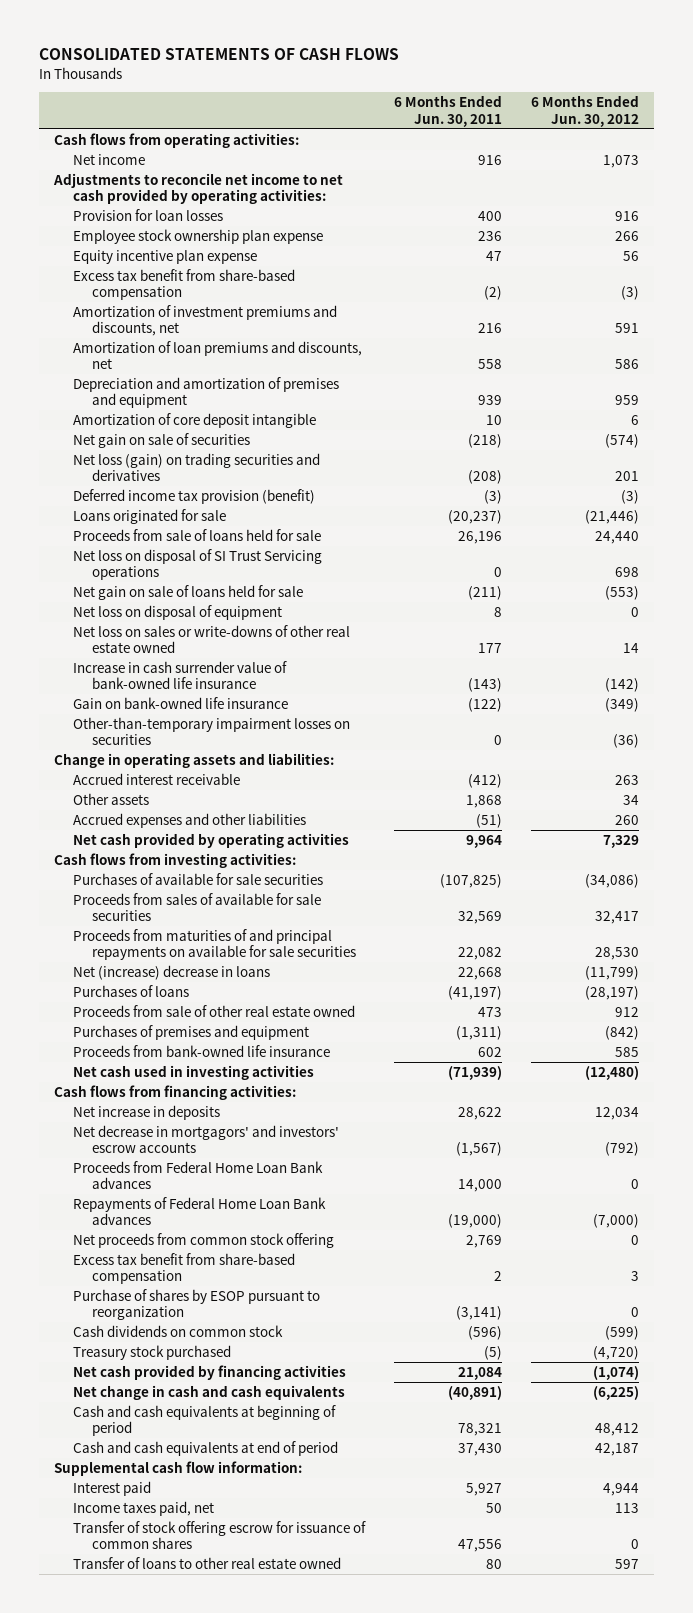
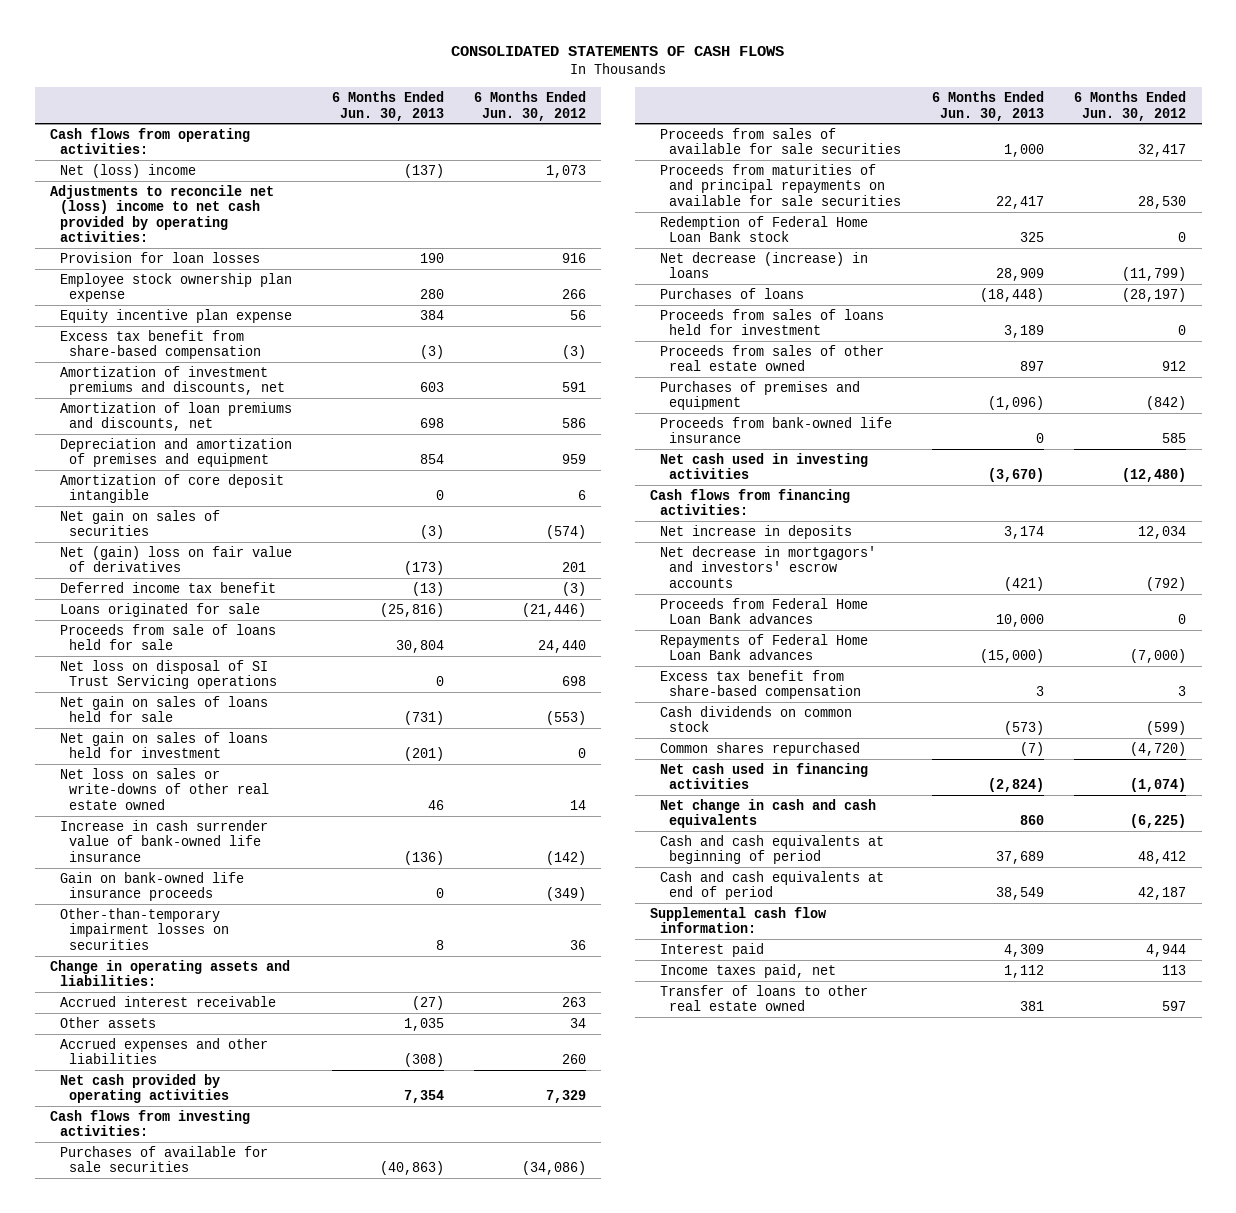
[394,95,503,127] 6 Months Ended Jun. 30, 2011 -> none
none -> [331,91,444,121] 6 Months Ended Jun. 30, 2013
[72,154,145,166] Net income -> [59,163,196,178] Net (loss) income
[52,173,343,205] Adjustments to reconcile net income to net cash provided by operating activities: -> [49,184,274,243] Adjustments to reconcile net (loss) income to net cash provided by operating activities:
[72,453,320,482] Net loss (gain) on trading securities and derivatives -> none
[72,433,250,449] Net gain on sale of securities -> [59,509,220,537] Net gain on sales of securities
none -> [59,545,292,573] Net (gain) loss on fair value of derivatives
[72,489,315,505] Deferred income tax provision (benefit) -> [59,581,276,593] Deferred income tax benefit
[72,605,282,621] Net loss on disposal of equipment -> none
[72,585,303,601] Net gain on sale of loans held for sale -> [59,695,268,723] Net gain on sales of loans held for sale
none -> [59,731,268,759] Net gain on sales of loans held for investment
[72,697,288,710] Gain on bank-owned life insurance -> [59,871,244,902] Gain on bank-owned life insurance proceeds
[613,734,640,749] (36) -> [570,939,587,950] 36
none -> [659,215,868,243] Redemption of Federal Home Loan Bank stock
[72,965,270,981] Net (increase) decrease in loans -> [659,251,868,279] Net decrease (increase) in loans
none -> [659,308,884,336] Proceeds from sales of loans held for investment
[72,1005,355,1018] Proceeds from sale of other real estate owned -> [659,344,884,372] Proceeds from sales of other real estate owned
[72,1233,334,1249] Net proceeds from common stock offering -> none
[72,1289,320,1321] Purchase of shares by ESOP pursuant to reorganization -> none
[72,1345,231,1361] Treasury stock purchased -> [659,741,860,756] Common shares repurchased
[72,1365,346,1381] Net cash provided by financing activities -> [659,762,868,790] Net cash used in financing activities
[72,1521,366,1550] Transfer of stock offering escrow for issuance of common shares -> none

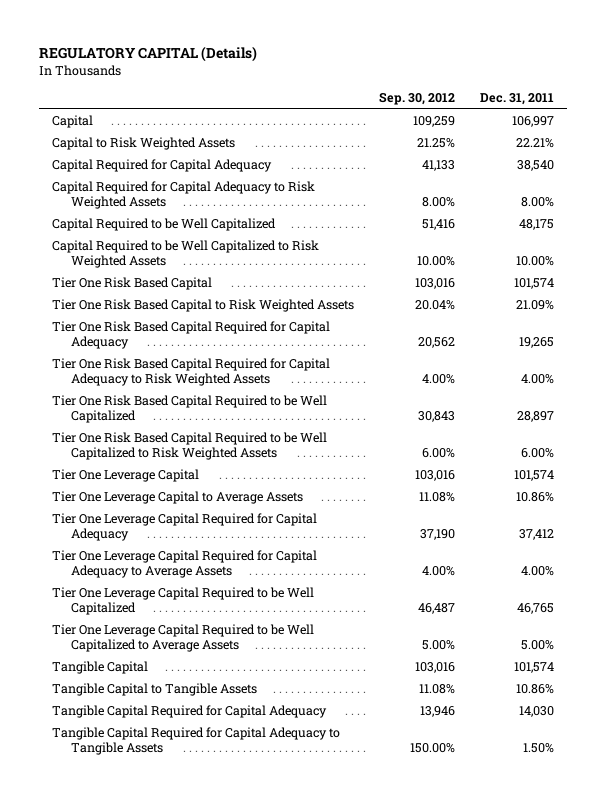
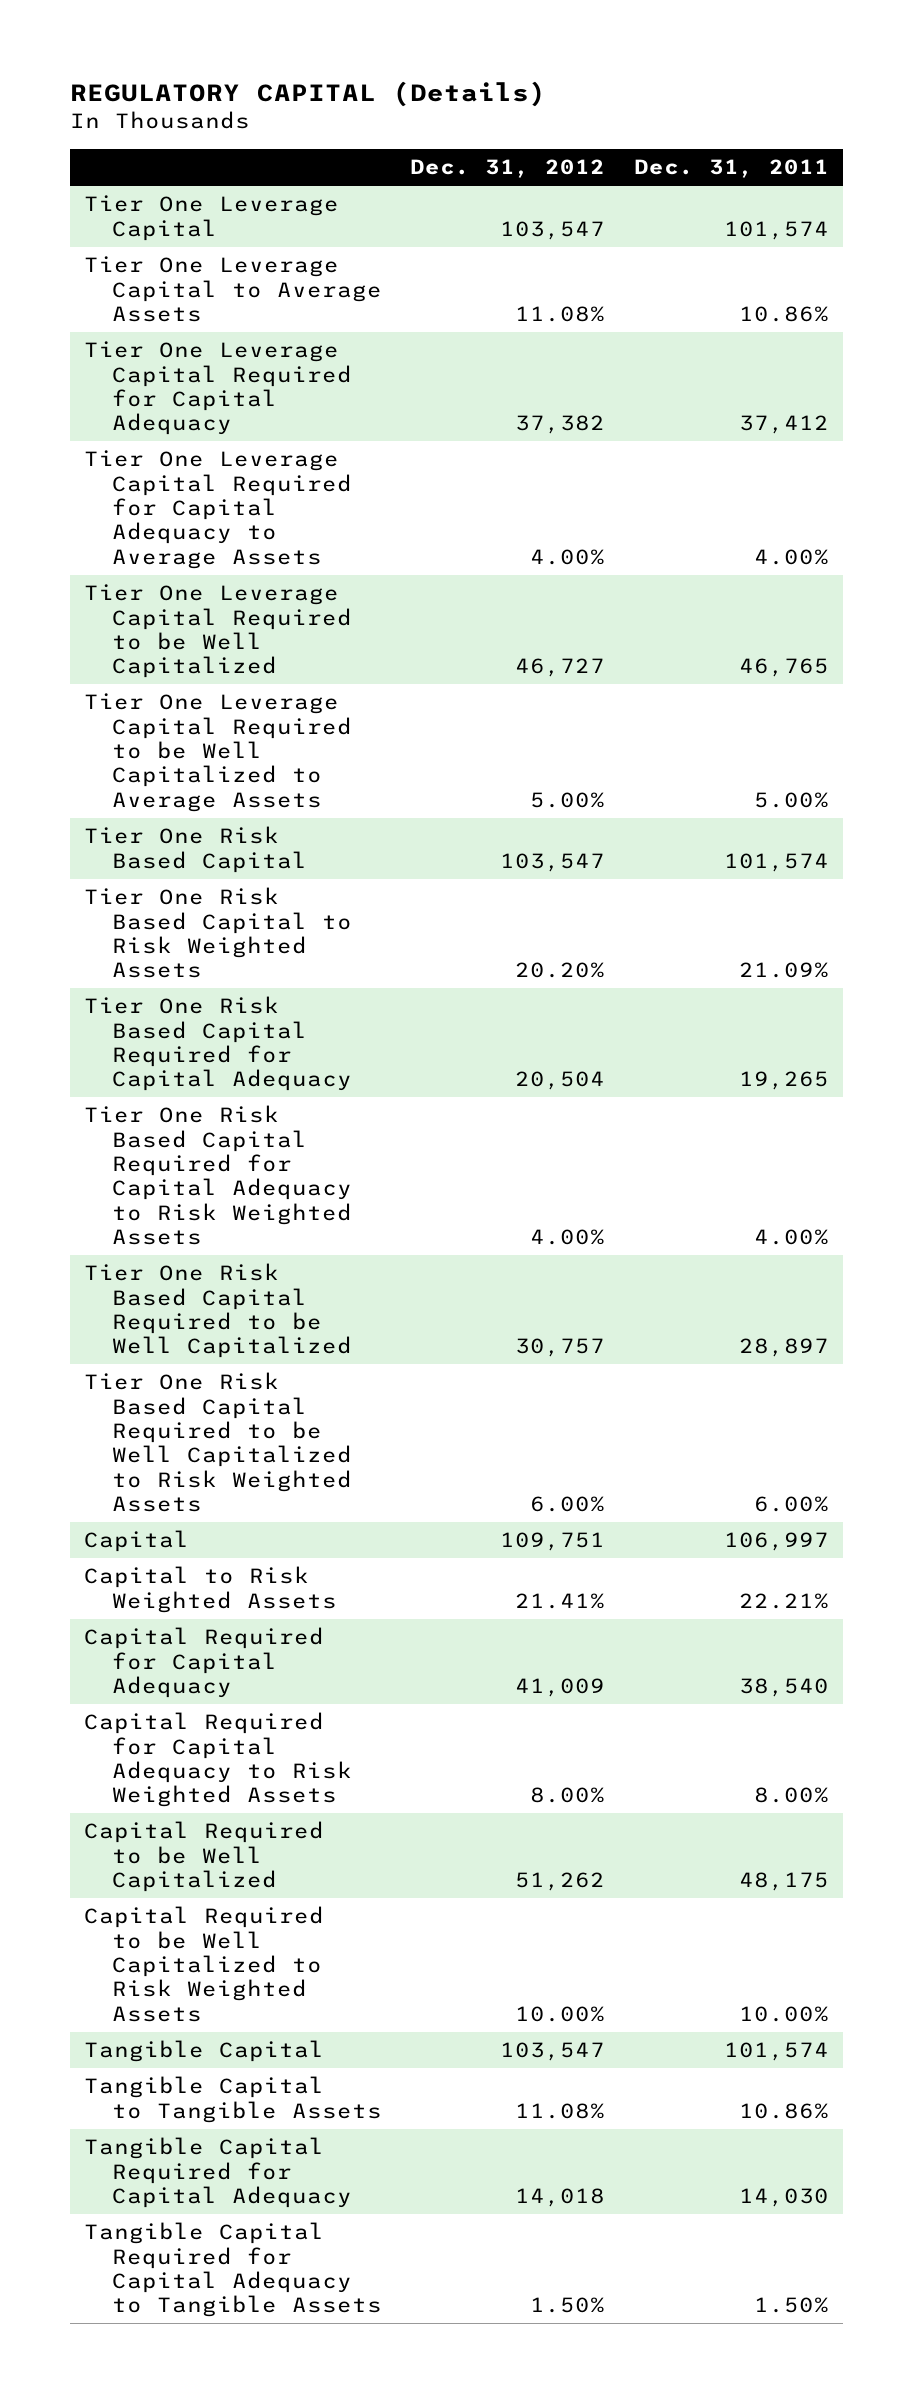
[378,92,455,106] Sep. 30, 2012 -> none
none -> [410,158,606,178] Dec. 31, 2012
[51,277,212,291] Tier One Risk Based Capital -> [83,826,308,873] Tier One Risk Based Capital
[51,299,354,313] Tier One Risk Based Capital to Risk Weighted Assets -> [83,887,353,979] Tier One Risk Based Capital to Risk Weighted Assets
[51,321,330,350] Tier One Risk Based Capital Required for Capital Adequacy -> [83,996,353,1092] Tier One Risk Based Capital Required for Capital Adequacy
[51,358,330,387] Tier One Risk Based Capital Required for Capital Adequacy to Risk Weighted Assets -> [83,1105,353,1245] Tier One Risk Based Capital Required for Capital Adequacy to Risk Weighted Assets
[51,395,327,424] Tier One Risk Based Capital Required to be Well Capitalized -> [83,1263,353,1359] Tier One Risk Based Capital Required to be Well Capitalized
[51,432,327,461] Tier One Risk Based Capital Required to be Well Capitalized to Risk Weighted Assets -> [83,1372,353,1512] Tier One Risk Based Capital Required to be Well Capitalized to Risk Weighted Assets
[51,115,93,129] Capital -> [83,1530,189,1553] Capital
[51,137,235,151] Capital to Risk Weighted Assets -> [83,1566,338,1613] Capital to Risk Weighted Assets
[51,159,272,173] Capital Required for Capital Adequacy -> [83,1627,324,1698] Capital Required for Capital Adequacy
[51,181,315,210] Capital Required for Capital Adequacy to Risk Weighted Assets -> [83,1712,353,1808] Capital Required for Capital Adequacy to Risk Weighted Assets
[51,218,276,232] Capital Required to be Well Capitalized -> [83,1821,324,1892] Capital Required to be Well Capitalized
[51,240,319,269] Capital Required to be Well Capitalized to Risk Weighted Assets -> [83,1906,324,2022] Capital Required to be Well Capitalized to Risk Weighted Assets

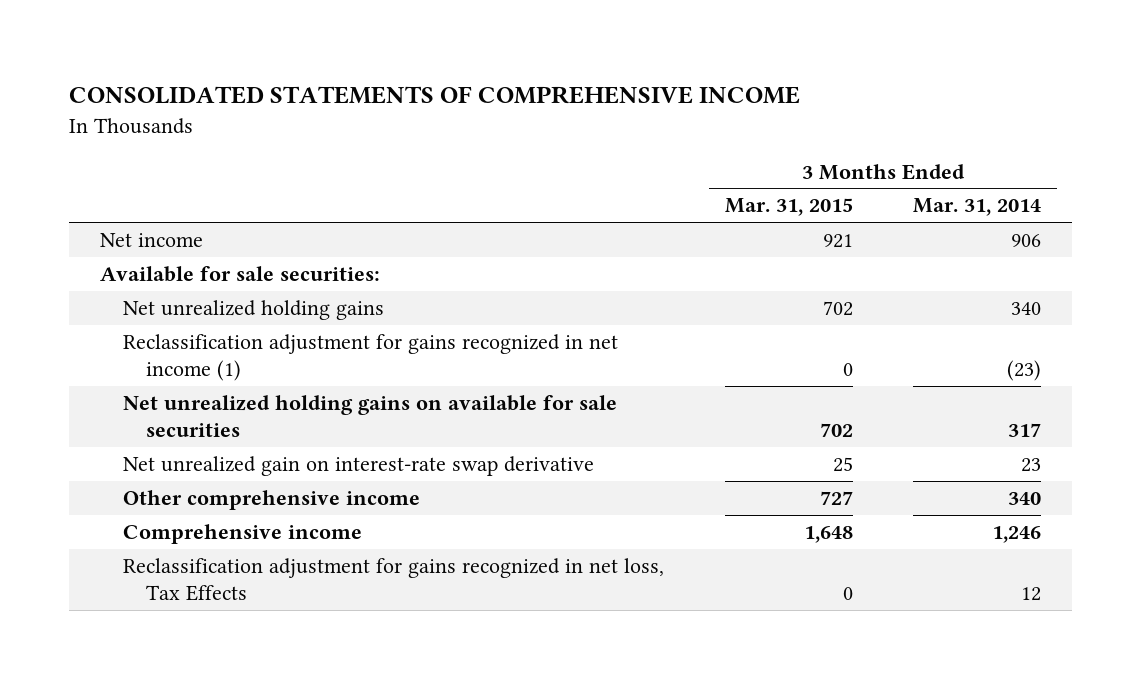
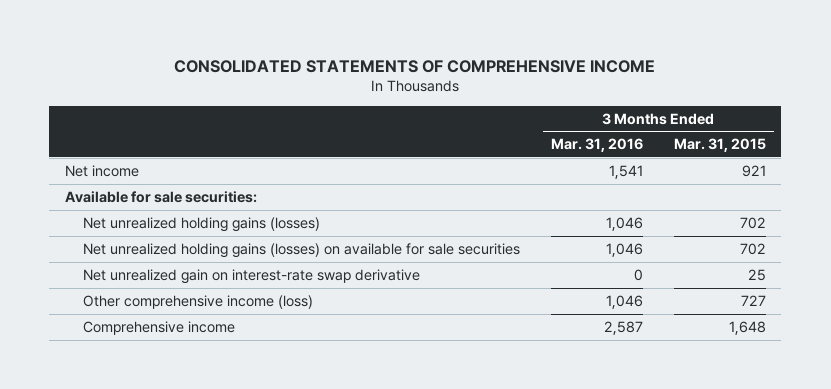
[913,198,1042,217] Mar. 31, 2014 -> none
none -> [550,138,643,153] Mar. 31, 2016
[122,334,618,382] Reclassification adjustment for gains recognized in net income (1) -> none
[122,300,384,321] Net unrealized holding gains -> [83,216,321,232] Net unrealized holding gains (losses)
[122,395,617,438] Net unrealized holding gains on available for sale securities -> [83,242,521,258] Net unrealized holding gains (losses) on available for sale securities
[122,490,420,511] Other comprehensive income -> [83,294,314,309] Other comprehensive income (loss)
[122,558,664,602] Reclassification adjustment for gains recognized in net loss, Tax Effects -> none

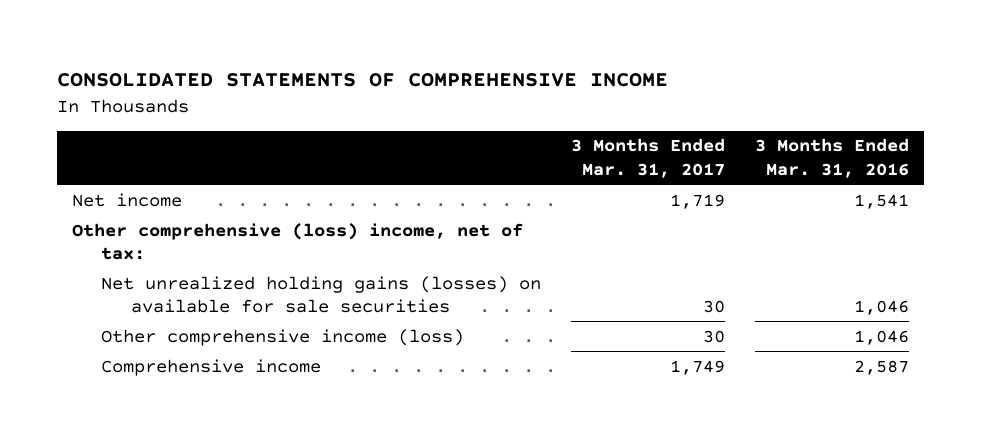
[673,138,766,153] Mar. 31, 2015 -> none
none -> [571,138,726,178] 3 Months Ended Mar. 31, 2017
[64,190,257,203] Available for sale securities: -> none
[83,216,321,232] Net unrealized holding gains (losses) -> none
none -> [71,222,523,260] Other comprehensive (loss) income, net of tax:
[83,268,421,284] Net unrealized gain on interest-rate swap derivative -> none

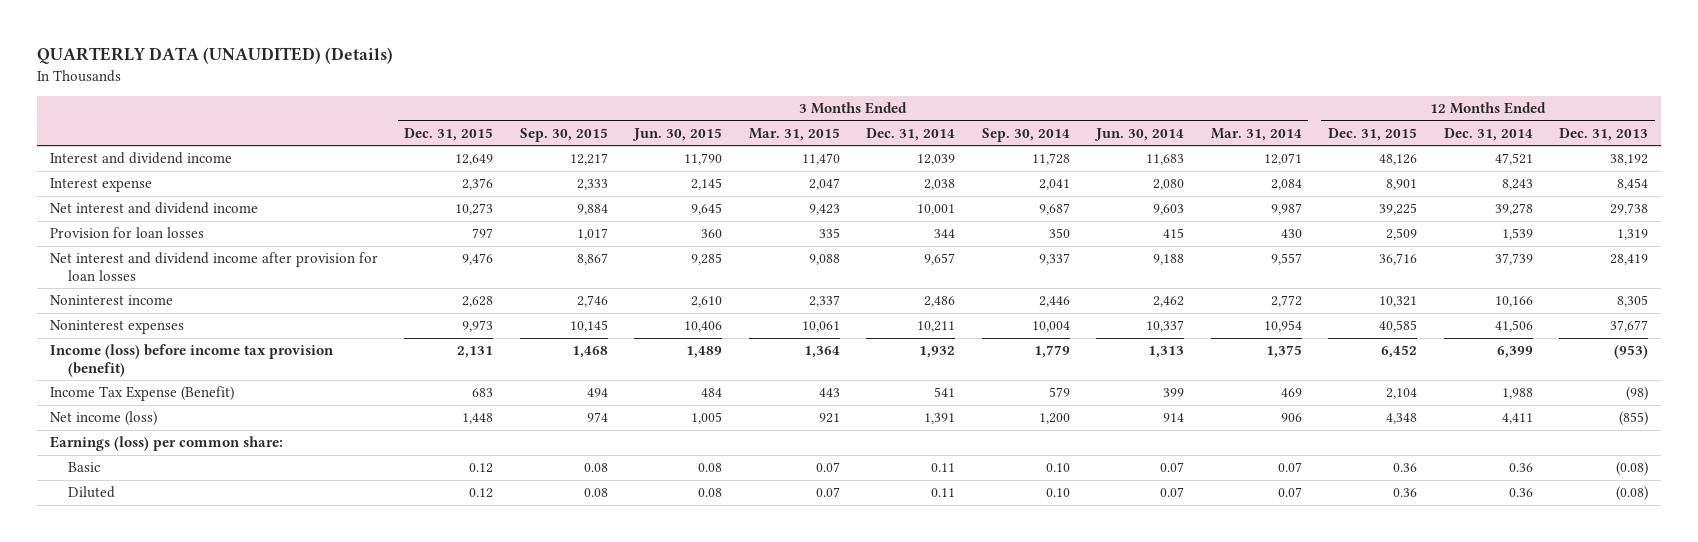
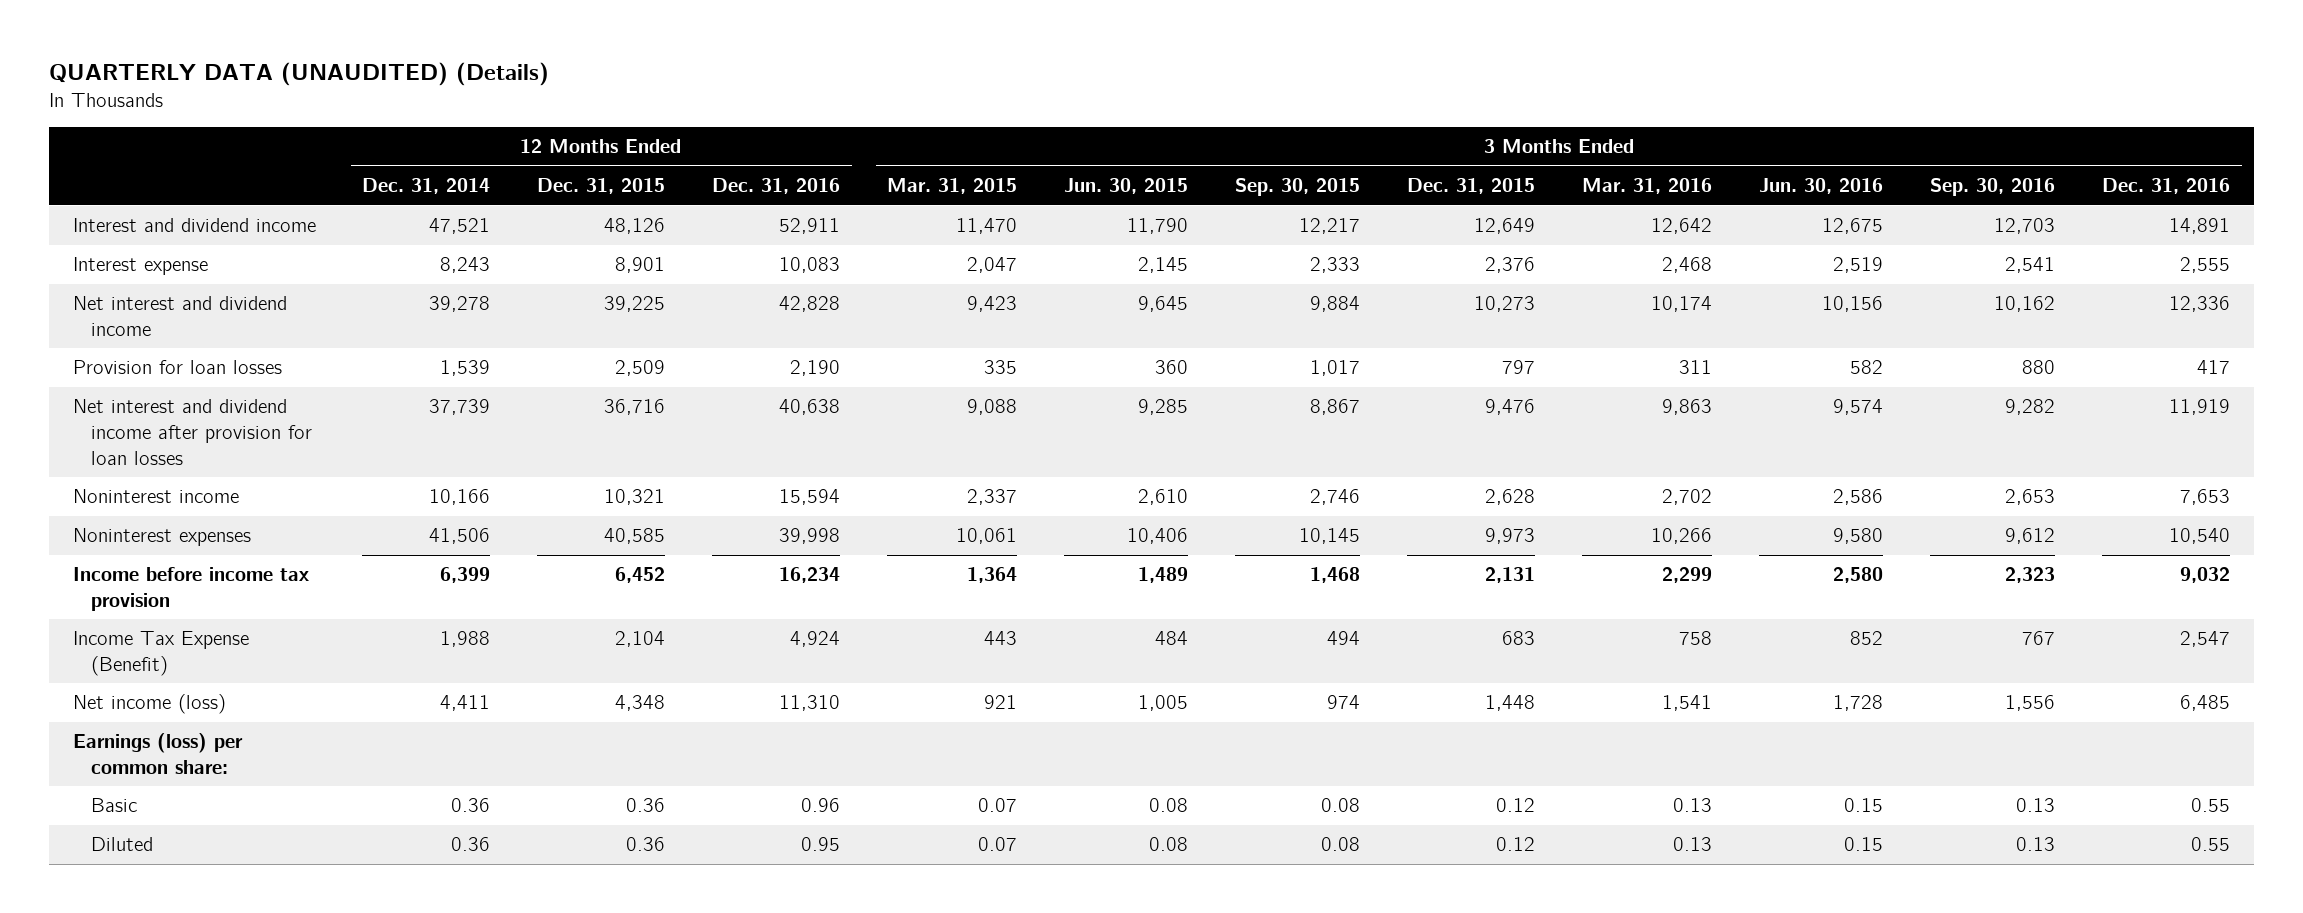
[866,127,956,141] Dec. 31, 2014 -> none
[981,127,1070,142] Sep. 30, 2014 -> none
[1094,127,1185,141] Jun. 30, 2014 -> none
[1210,127,1302,141] Mar. 31, 2014 -> none
[1558,127,1648,141] Dec. 31, 2013 -> none
none -> [712,177,841,194] Dec. 31, 2016
none -> [1582,177,1713,194] Mar. 31, 2016
none -> [1759,177,1884,194] Jun. 30, 2016
none -> [1930,177,2056,196] Sep. 30, 2016
none -> [2102,177,2231,194] Dec. 31, 2016
[49,344,334,377] Income (loss) before income tax provision (benefit) -> [72,567,309,611] Income before income tax provision

